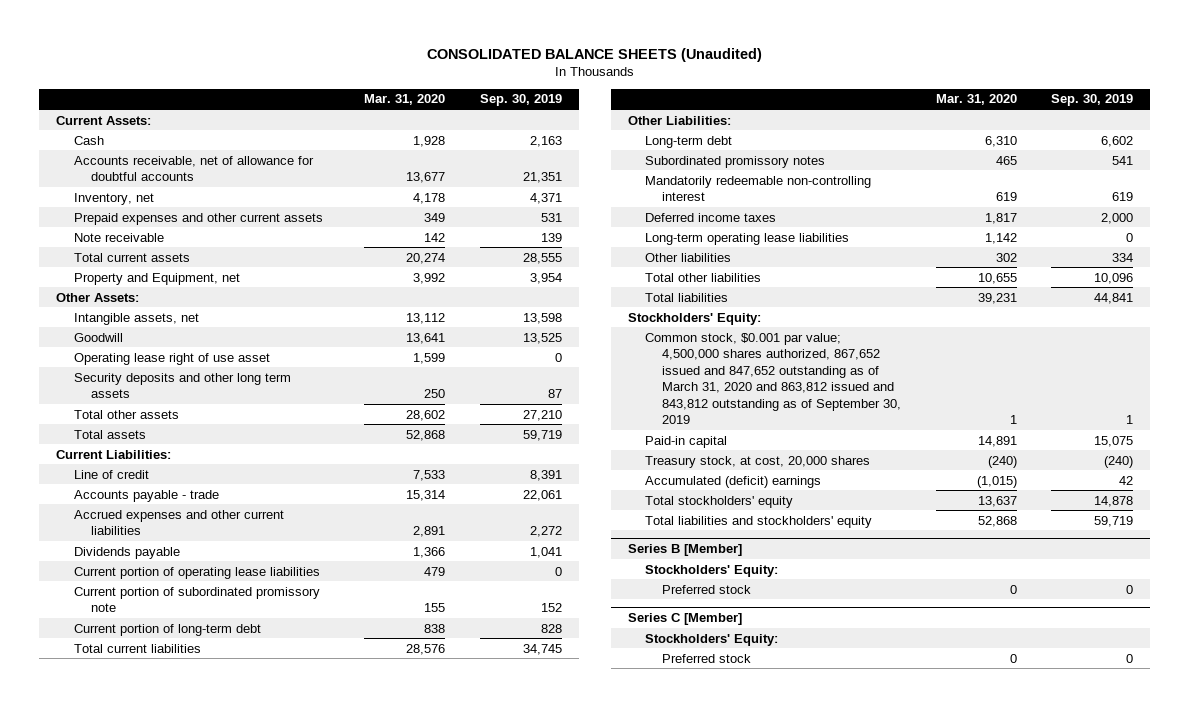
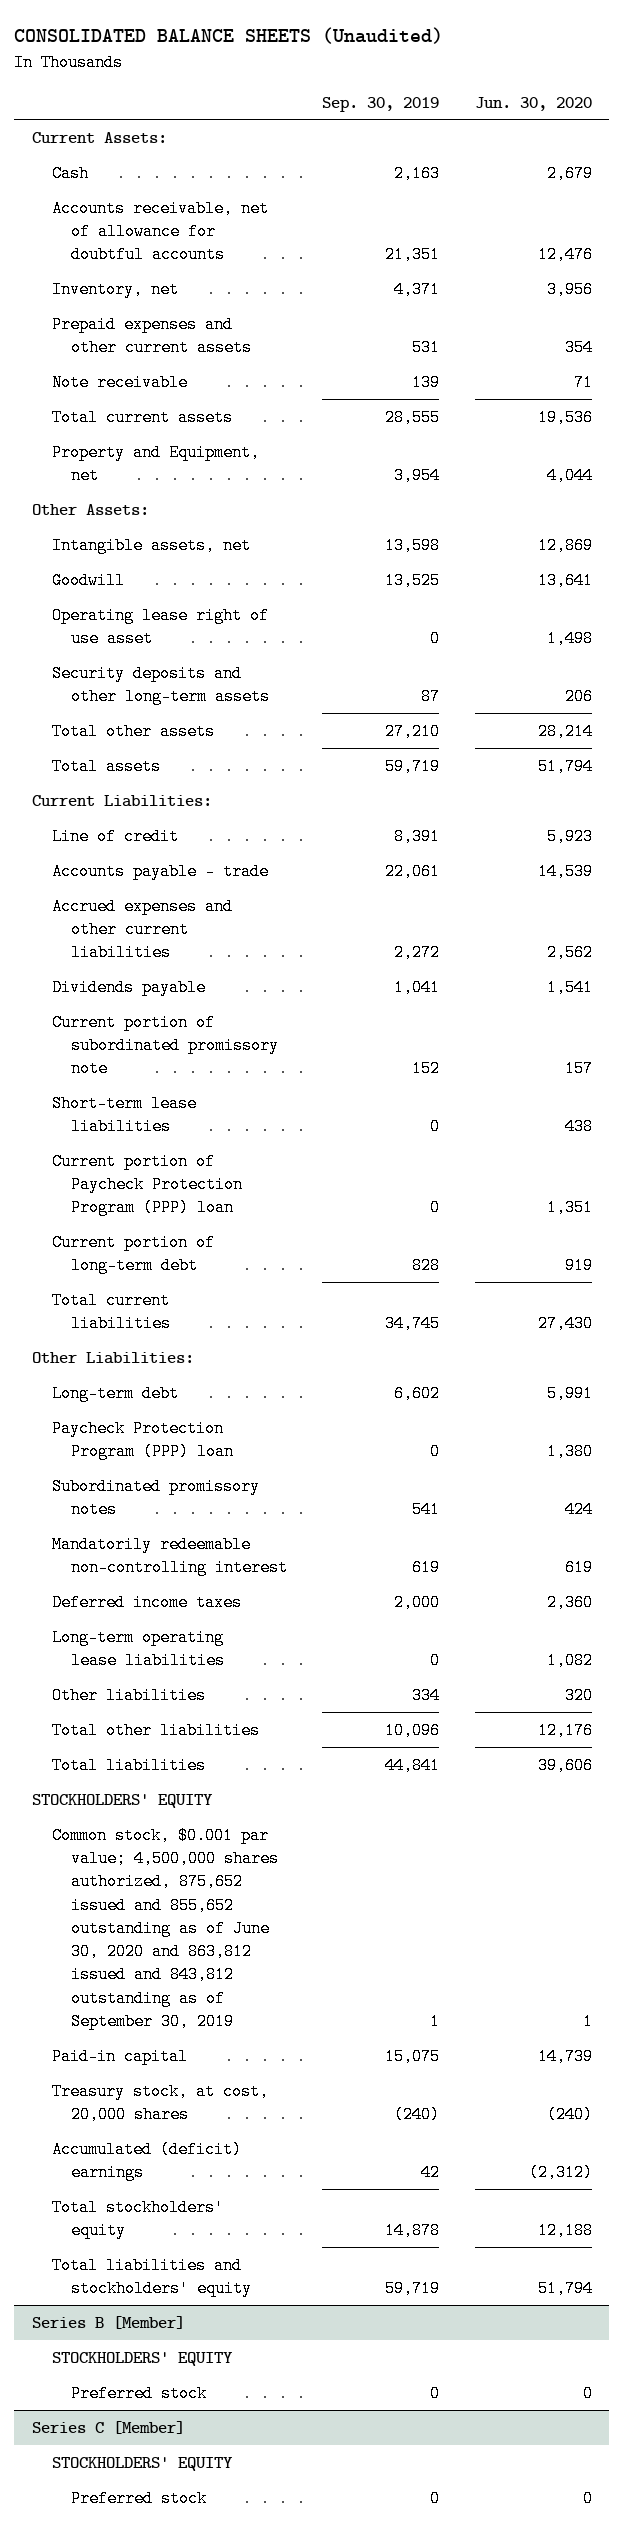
[364,94,446,106] Mar. 31, 2020 -> none
none -> [474,96,592,111] Jun. 30, 2020
[73,372,291,399] Security deposits and other long term assets -> [51,664,271,706] Security deposits and other long-term assets
[73,566,320,579] Current portion of operating lease liabilities -> none
none -> [51,1094,197,1136] Short-term lease liabilities
none -> [51,1152,244,1217] Current portion of Paycheck Protection Program (PPP) loan
none -> [51,1419,235,1461] Paycheck Protection Program (PPP) loan
[627,312,761,325] Stockholders' Equity: -> [32,1793,214,1808] STOCKHOLDERS' EQUITY
[645,332,902,425] Common stock, $0.001 par value; 4,500,000 shares authorized, 867,652 issued and 847,652 outstanding as of March 31, 2020 and 863,812 issued and 843,812 outstanding as of September 30, 2019 -> [51,1826,280,2030] Common stock, $0.001 par value; 4,500,000 shares authorized, 875,652 issued and 855,652 outstanding as of June 30, 2020 and 863,812 issued and 843,812 outstanding as of September 30, 2019
[645,564,779,577] Stockholders' Equity: -> [51,2351,233,2366] STOCKHOLDERS' EQUITY
[645,633,779,646] Stockholders' Equity: -> [51,2456,233,2471] STOCKHOLDERS' EQUITY

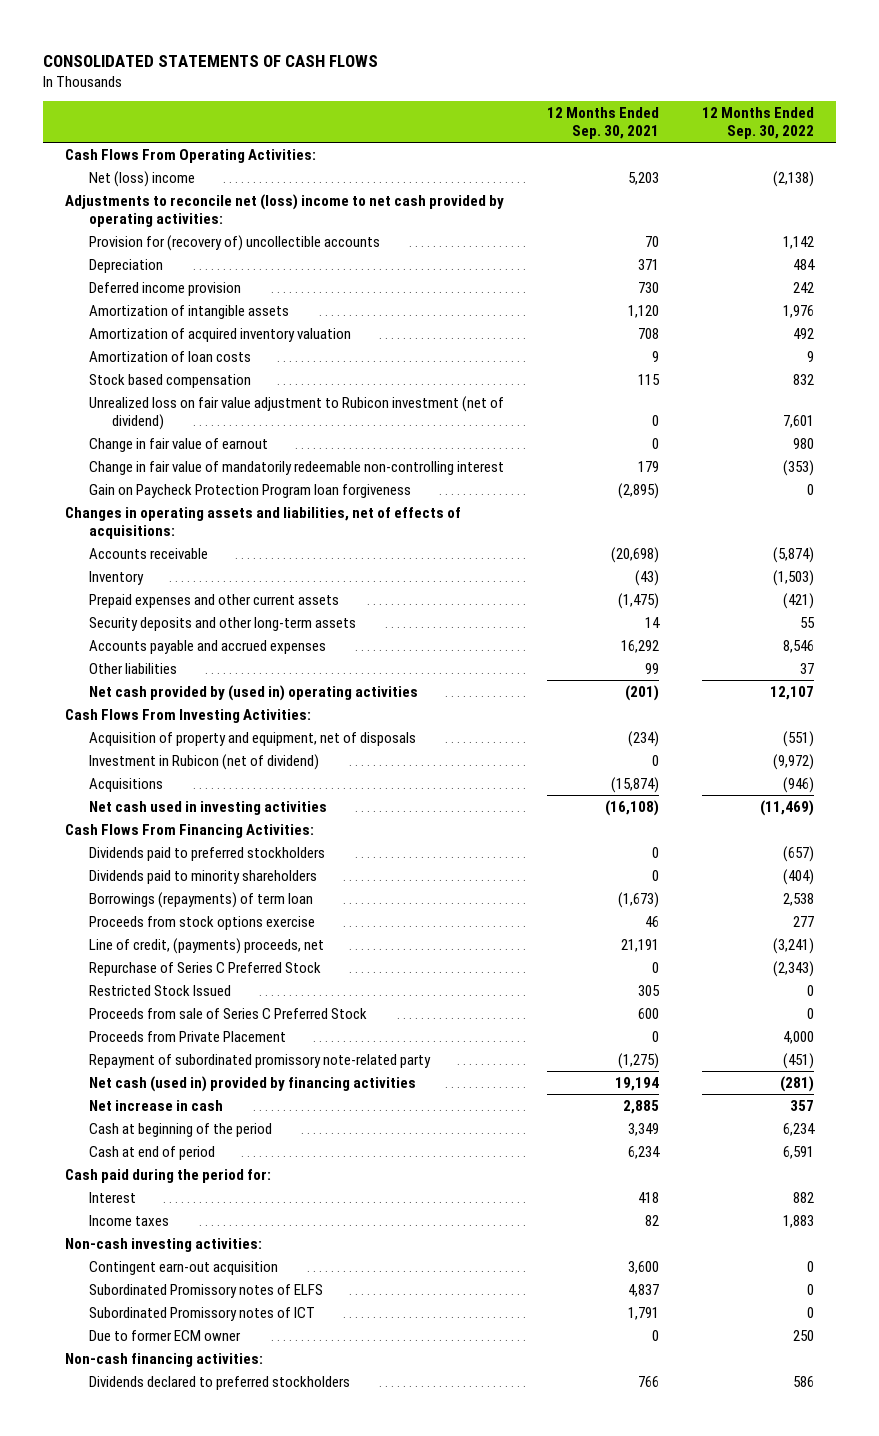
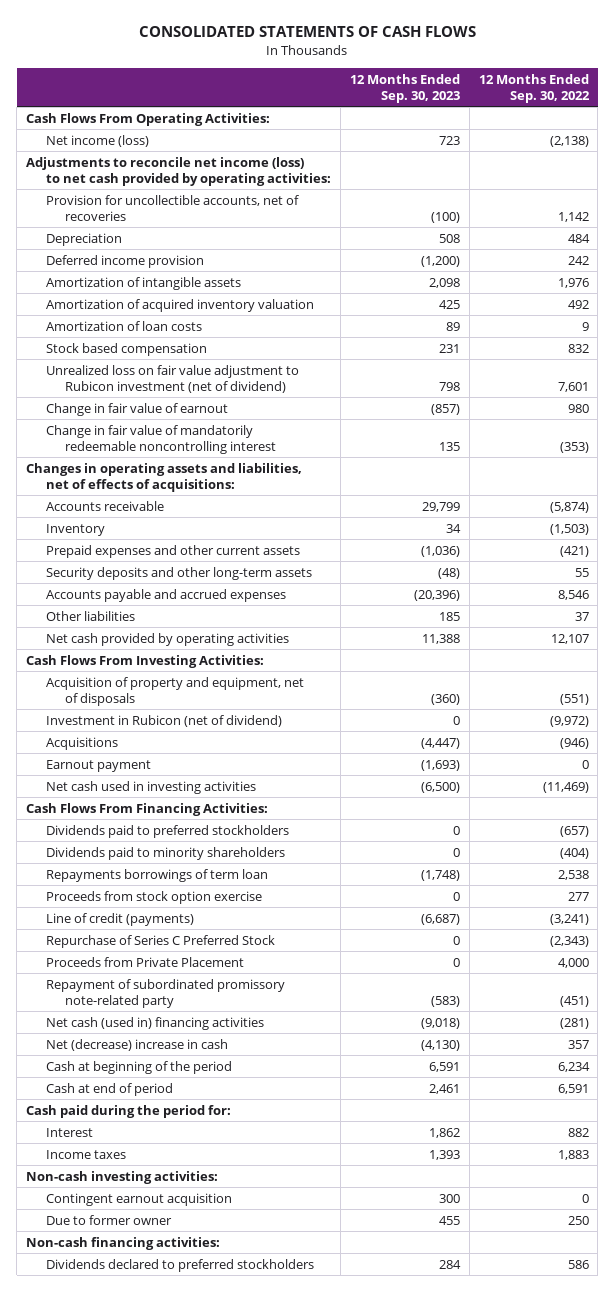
[547,107,660,140] 12 Months Ended Sep. 30, 2021 -> none
none -> [349,73,460,104] 12 Months Ended Sep. 30, 2023
[88,170,195,187] Net (loss) income -> [45,134,149,147] Net income (loss)
[65,193,505,227] Adjustments to reconcile net (loss) income to net cash provided by operating activities: -> [26,156,331,186] Adjustments to reconcile net income (loss) to net cash provided by operating activities:
[88,234,380,251] Provision for (recovery of) uncollectible accounts -> [45,194,299,221] Provision for uncollectible accounts, net of recoveries
[88,483,411,498] Gain on Paycheck Protection Program loan forgiveness -> none
[88,460,504,475] Change in fair value of mandatorily redeemable non-controlling interest -> [45,424,277,454] Change in fair value of mandatorily redeemable noncontrolling interest
[88,684,418,701] Net cash provided by (used in) operating activities -> [45,632,289,646] Net cash provided by operating activities
none -> [45,759,151,772] Earnout payment
[88,891,313,908] Borrowings (repayments) of term loan -> [45,868,268,882] Repayments borrowings of term loan
[88,915,315,930] Proceeds from stock options exercise -> [45,890,262,904] Proceeds from stock option exercise
[88,937,324,954] Line of credit, (payments) proceeds, net -> [45,912,194,926] Line of credit (payments)
[88,984,231,996] Restricted Stock Issued -> none
[88,1007,367,1019] Proceeds from sale of Series C Preferred Stock -> none
[88,1075,416,1092] Net cash (used in) provided by financing activities -> [45,1016,264,1030] Net cash (used in) financing activities
[88,1099,223,1111] Net increase in cash -> [45,1038,228,1051] Net (decrease) increase in cash
[88,1283,323,1298] Subordinated Promissory notes of ELFS -> none
[88,1306,315,1321] Subordinated Promissory notes of ICT -> none
[88,1260,278,1275] Contingent earn-out acquisition -> [45,1192,232,1206] Contingent earnout acquisition
[88,1329,241,1341] Due to former ECM owner -> [45,1214,172,1225] Due to former owner

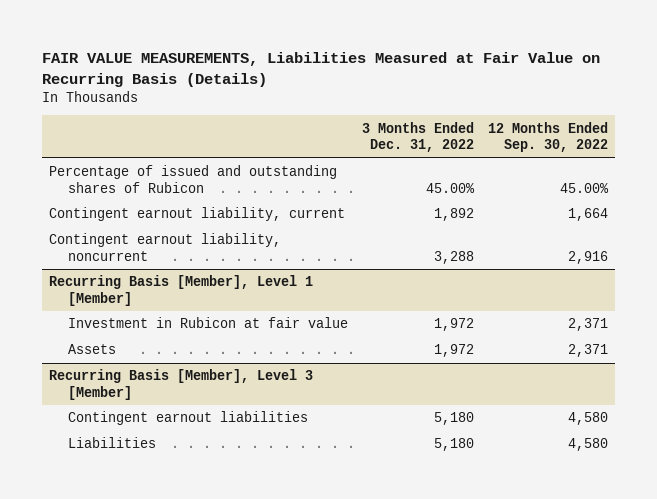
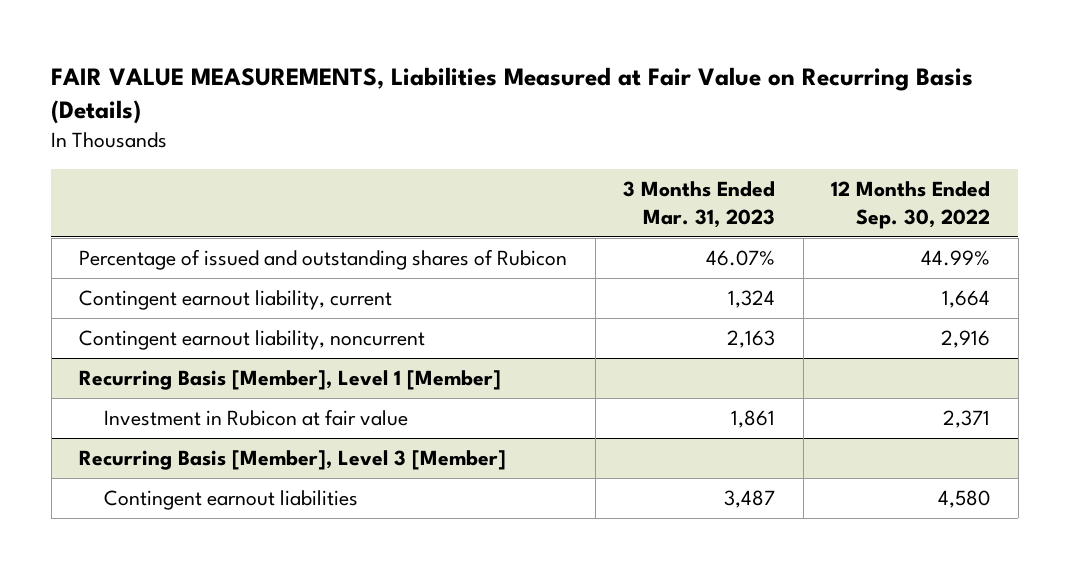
[361,121,474,153] 3 Months Ended Dec. 31, 2022 -> none
none -> [623,181,776,228] 3 Months Ended Mar. 31, 2023
[559,182,609,193] 45.00% -> [921,250,991,267] 44.99%
[67,344,116,355] Assets -> none
[67,437,156,449] Liabilities -> none

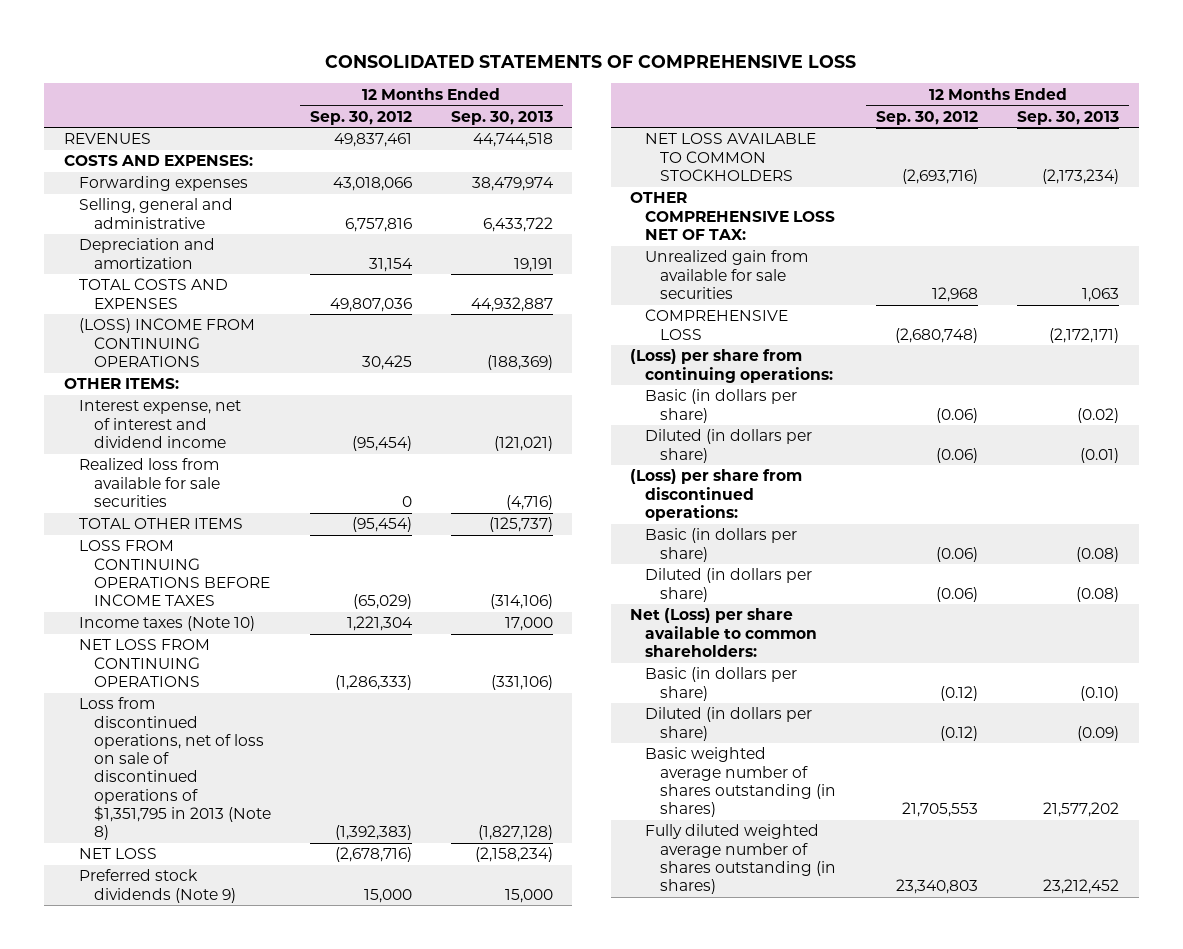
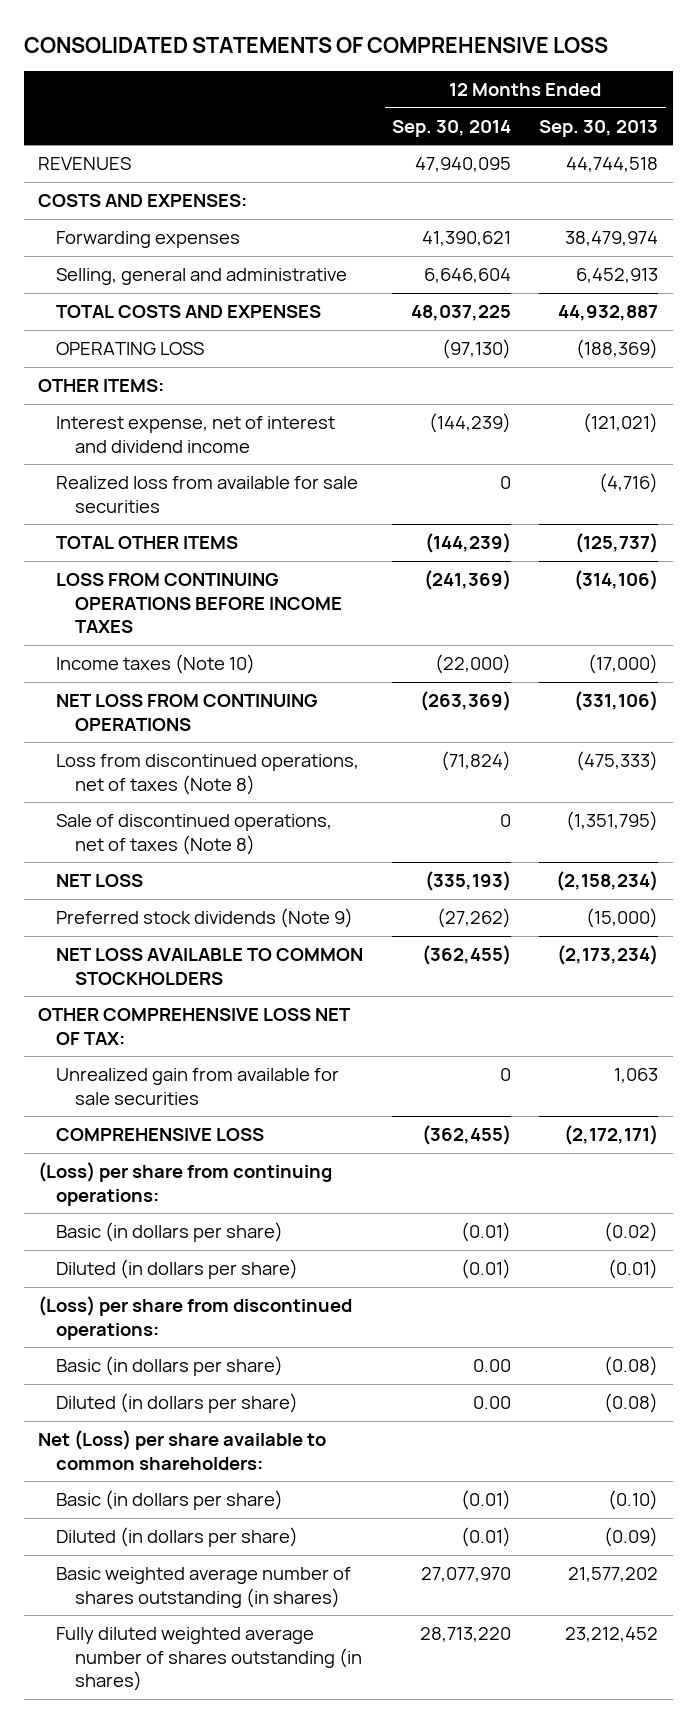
[309,110,412,125] Sep. 30, 2012 -> none
none -> [391,119,511,137] Sep. 30, 2014
[78,238,215,269] Depreciation and amortization -> none
[482,216,553,232] 6,433,722 -> [576,268,659,284] 6,452,913
[78,318,255,367] (LOSS) INCOME FROM CONTINUING OPERATIONS -> [56,342,205,356] OPERATING LOSS
[504,617,553,632] 17,000 -> [588,654,659,675] (17,000)
[78,697,271,841] Loss from discontinued operations, net of loss on sale of discontinued operations of $1,351,795 in 2013 (Note 8) -> [56,754,360,795] Loss from discontinued operations, net of taxes (Note 8)
[477,825,553,841] (1,827,128) -> [576,751,659,772] (475,333)
none -> [56,814,333,855] Sale of discontinued operations, net of taxes (Note 8)
[504,888,553,903] 15,000 -> [586,908,659,929] (15,000)

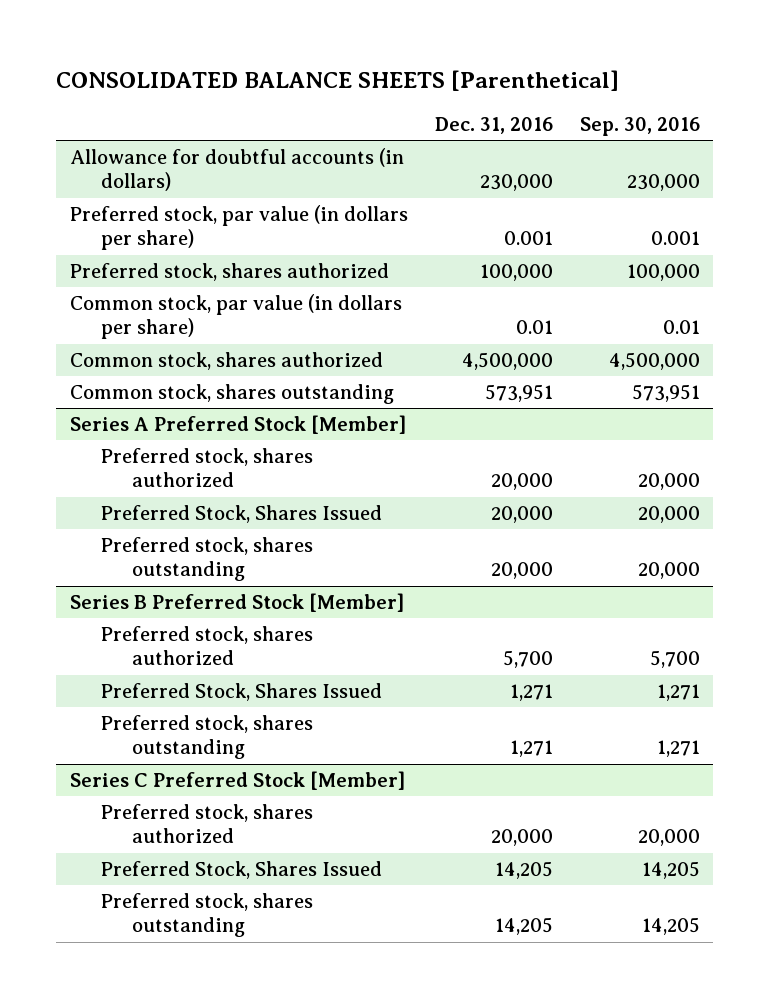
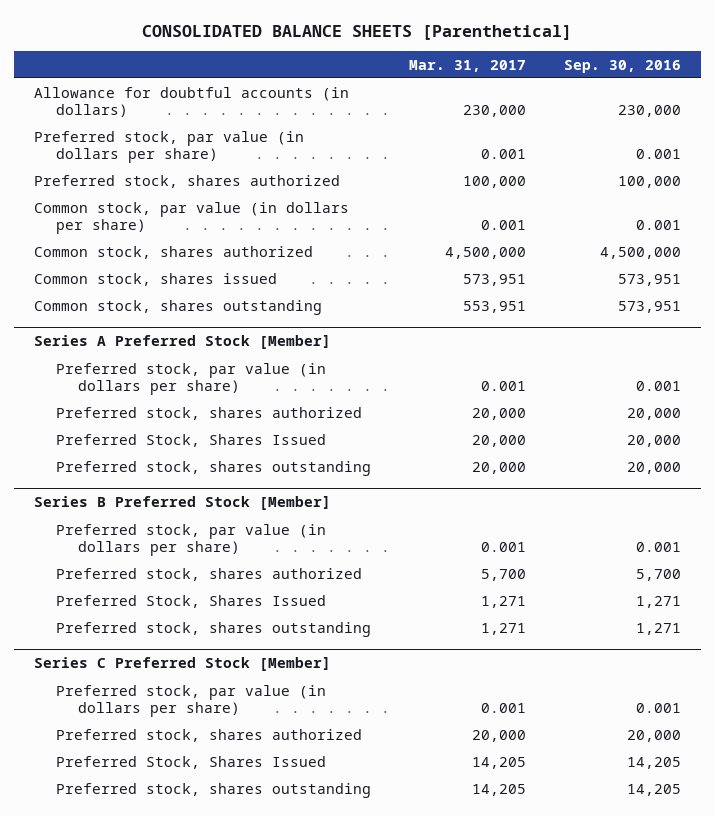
[434,116,553,134] Dec. 31, 2016 -> none
none -> [409,59,527,72] Mar. 31, 2017
[662,320,700,335] 0.01 -> [636,220,682,231] 0.001
none -> [33,272,277,286] Common stock, shares issued
none -> [55,362,326,396] Preferred stock, par value (in dollars per share)
none -> [55,523,326,557] Preferred stock, par value (in dollars per share)
none -> [55,684,326,718] Preferred stock, par value (in dollars per share)

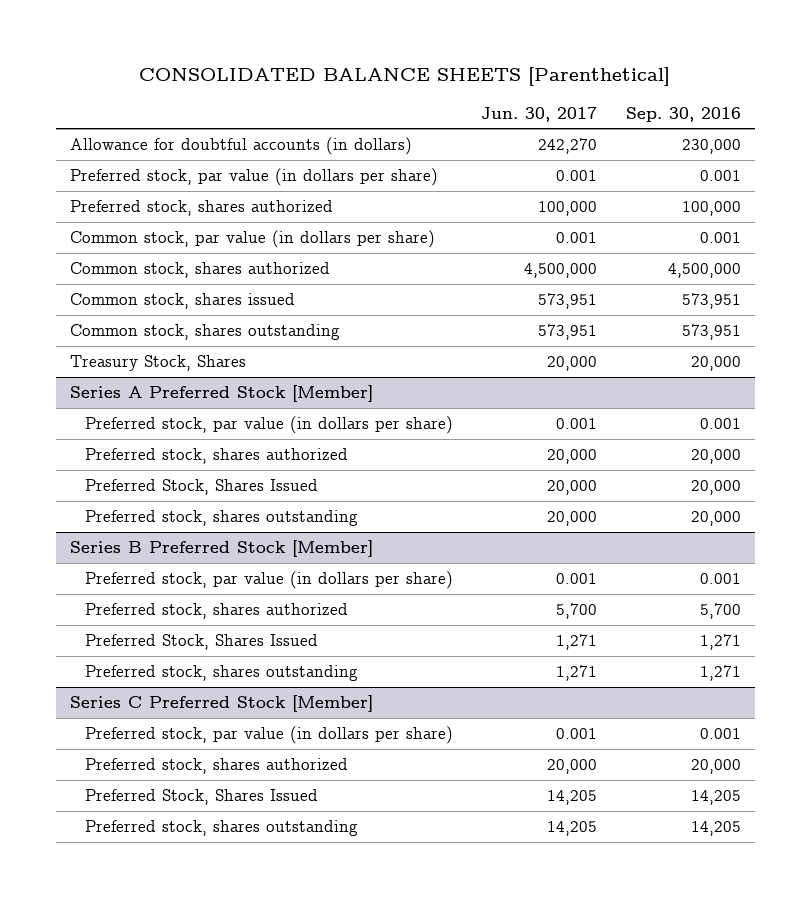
[409,59,527,72] Mar. 31, 2017 -> none
none -> [481,106,598,122] Jun. 30, 2017
none -> [70,355,247,372] Treasury Stock, Shares

